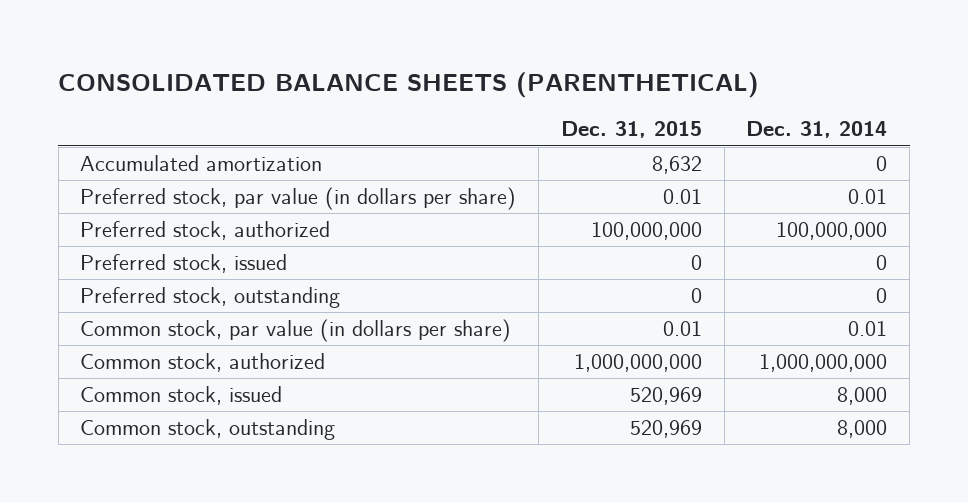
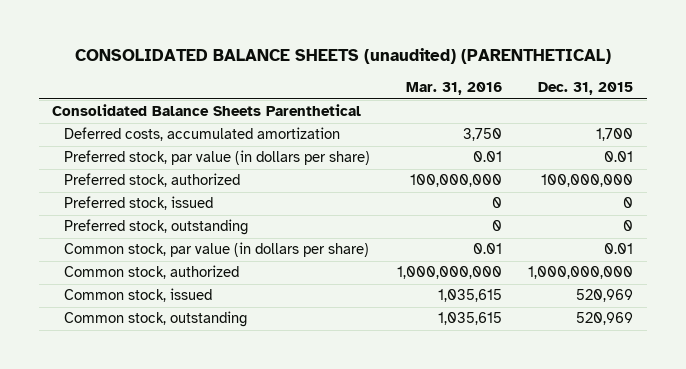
[58,72,760,99] CONSOLIDATED BALANCE SHEETS (PARENTHETICAL) -> [74,48,611,65] CONSOLIDATED BALANCE SHEETS (unaudited) (PARENTHETICAL)
[746,121,888,139] Dec. 31, 2014 -> none
none -> [405,82,502,96] Mar. 31, 2016
none -> [52,104,362,117] Consolidated Balance Sheets Parenthetical
[80,154,323,171] Accumulated amortization -> [63,127,340,142] Deferred costs, accumulated amortization
[651,155,702,174] 8,632 -> [596,128,634,142] 1,700

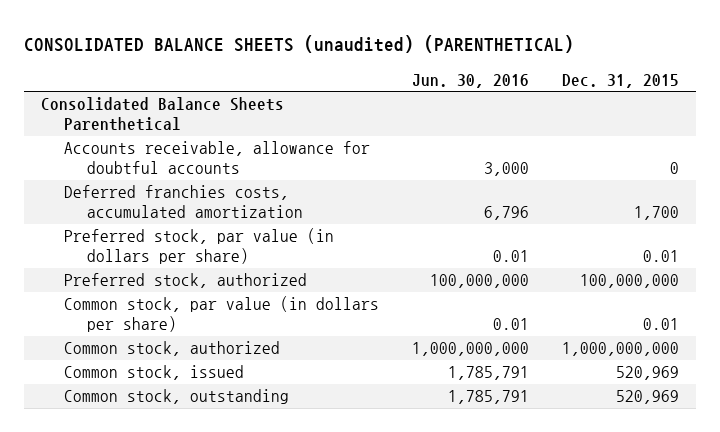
[405,82,502,96] Mar. 31, 2016 -> none
none -> [412,73,530,88] Jun. 30, 2016
none -> [63,141,370,175] Accounts receivable, allowance for doubtful accounts
[63,127,340,142] Deferred costs, accumulated amortization -> [63,185,303,219] Deferred franchies costs, accumulated amortization
[63,196,213,211] Preferred stock, issued -> none
[63,219,248,236] Preferred stock, outstanding -> none

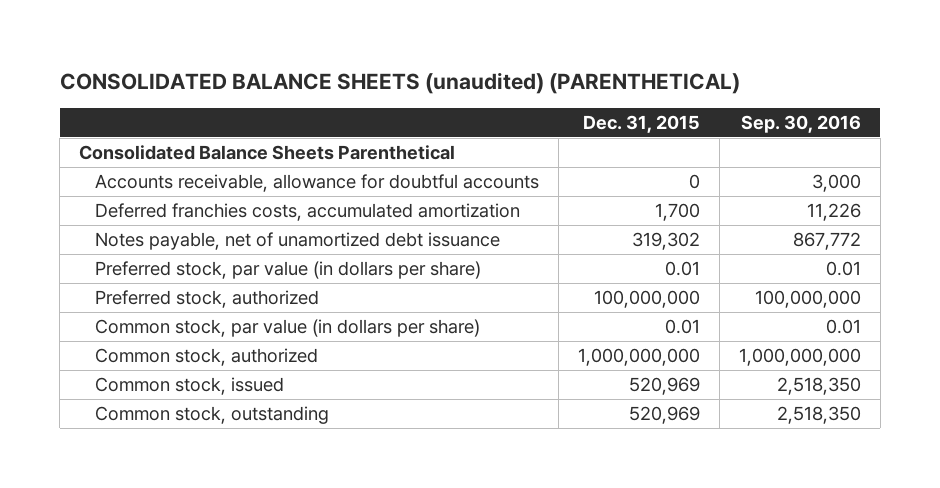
[412,73,530,88] Jun. 30, 2016 -> none
none -> [740,114,861,133] Sep. 30, 2016
none -> [95,232,501,251] Notes payable, net of unamortized debt issuance

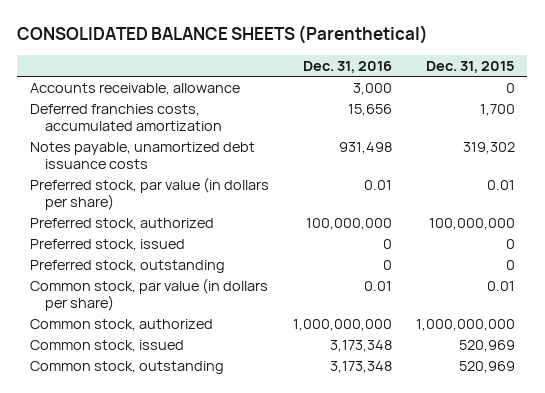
[59,72,740,95] CONSOLIDATED BALANCE SHEETS (unaudited) (PARENTHETICAL) -> [17,25,429,45] CONSOLIDATED BALANCE SHEETS (Parenthetical)
[740,114,861,133] Sep. 30, 2016 -> none
none -> [302,60,392,73] Dec. 31, 2016
[79,145,456,161] Consolidated Balance Sheets Parenthetical -> none
[95,174,540,193] Accounts receivable, allowance for doubtful accounts -> [29,82,240,95] Accounts receivable, allowance
[95,232,501,251] Notes payable, net of unamortized debt issuance -> [29,141,255,170] Notes payable, unamortized debt issuance costs
none -> [29,238,185,251] Preferred stock, issued
none -> [29,259,225,273] Preferred stock, outstanding

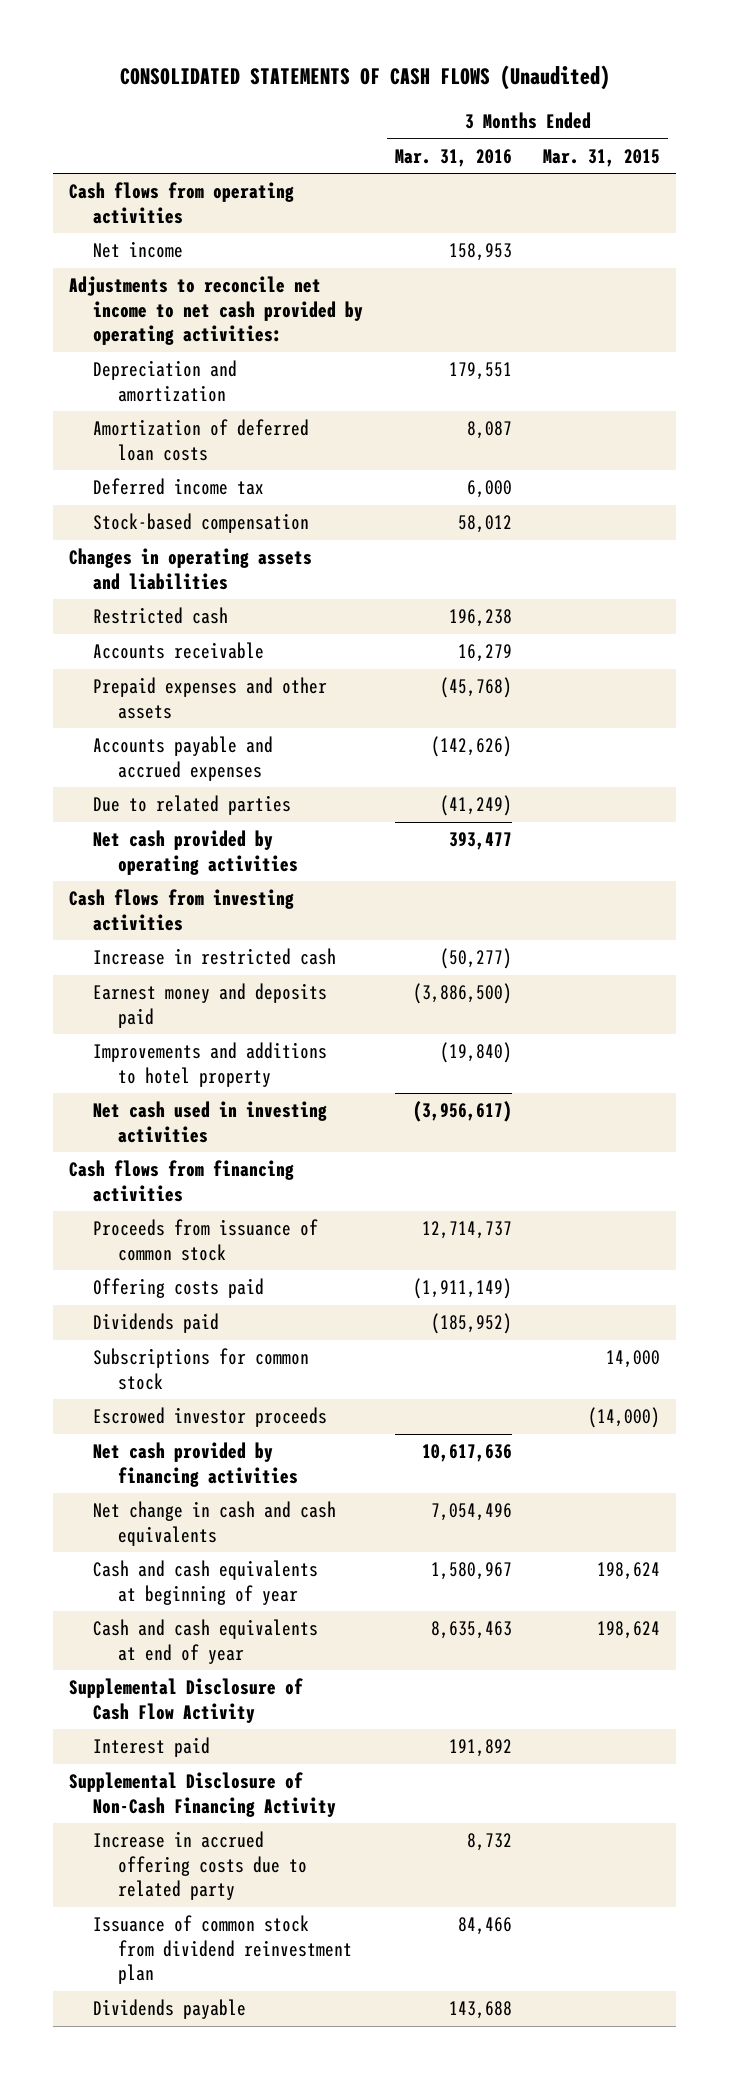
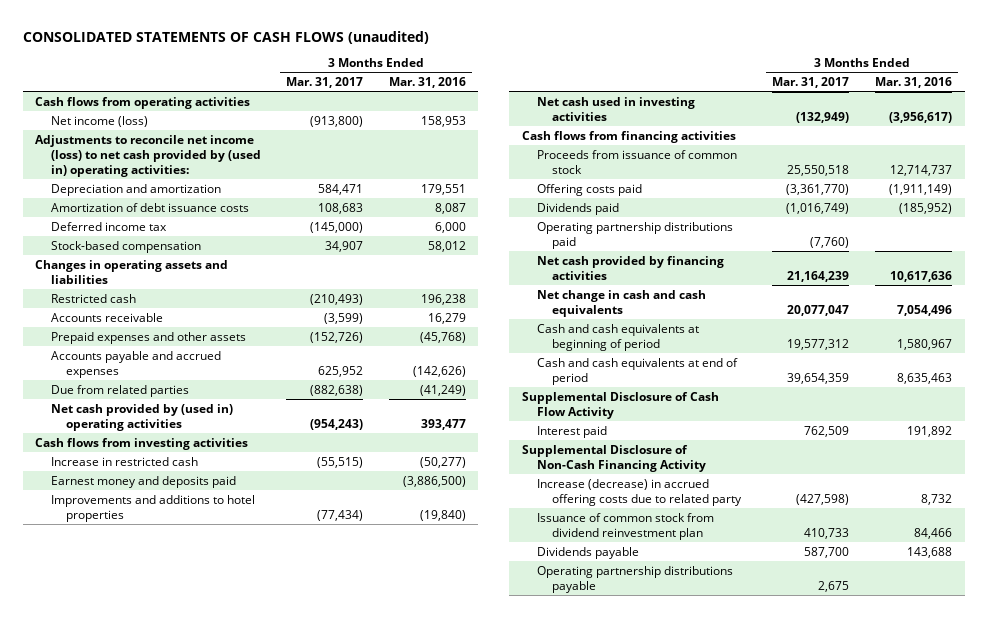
[119,64,610,90] CONSOLIDATED STATEMENTS OF CASH FLOWS (Unaudited) -> [22,30,429,44] CONSOLIDATED STATEMENTS OF CASH FLOWS (unaudited)
[543,148,661,167] Mar. 31, 2015 -> none
none -> [286,77,364,89] Mar. 31, 2017
[93,241,184,259] Net income -> [50,115,148,127] Net income (loss)
[68,276,364,346] Adjustments to reconcile net income to net cash provided by operating activities: -> [35,134,261,177] Adjustments to reconcile net income (loss) to net cash provided by (used in) operating activities:
[93,419,310,461] Amortization of deferred loan costs -> [50,202,249,212] Amortization of debt issuance costs
[93,795,292,816] Due to related parties -> [50,384,189,397] Due from related parties
[93,830,299,875] Net cash provided by operating activities -> [50,403,233,431] Net cash provided by (used in) operating activities
[93,1042,328,1087] Improvements and additions to hotel property -> [50,494,255,522] Improvements and additions to hotel properties
[93,1348,310,1390] Subscriptions for common stock -> none
[93,1407,328,1428] Escrowed investor proceeds -> none
none -> [536,221,733,249] Operating partnership distributions paid
[93,1560,319,1605] Cash and cash equivalents at beginning of year -> [536,323,699,351] Cash and cash equivalents at beginning of period
[93,1619,319,1664] Cash and cash equivalents at end of year -> [536,357,738,385] Cash and cash equivalents at end of period
[93,1831,308,1901] Increase in accrued offering costs due to related party -> [536,478,743,506] Increase (decrease) in accrued offering costs due to related party
none -> [536,565,733,593] Operating partnership distributions payable

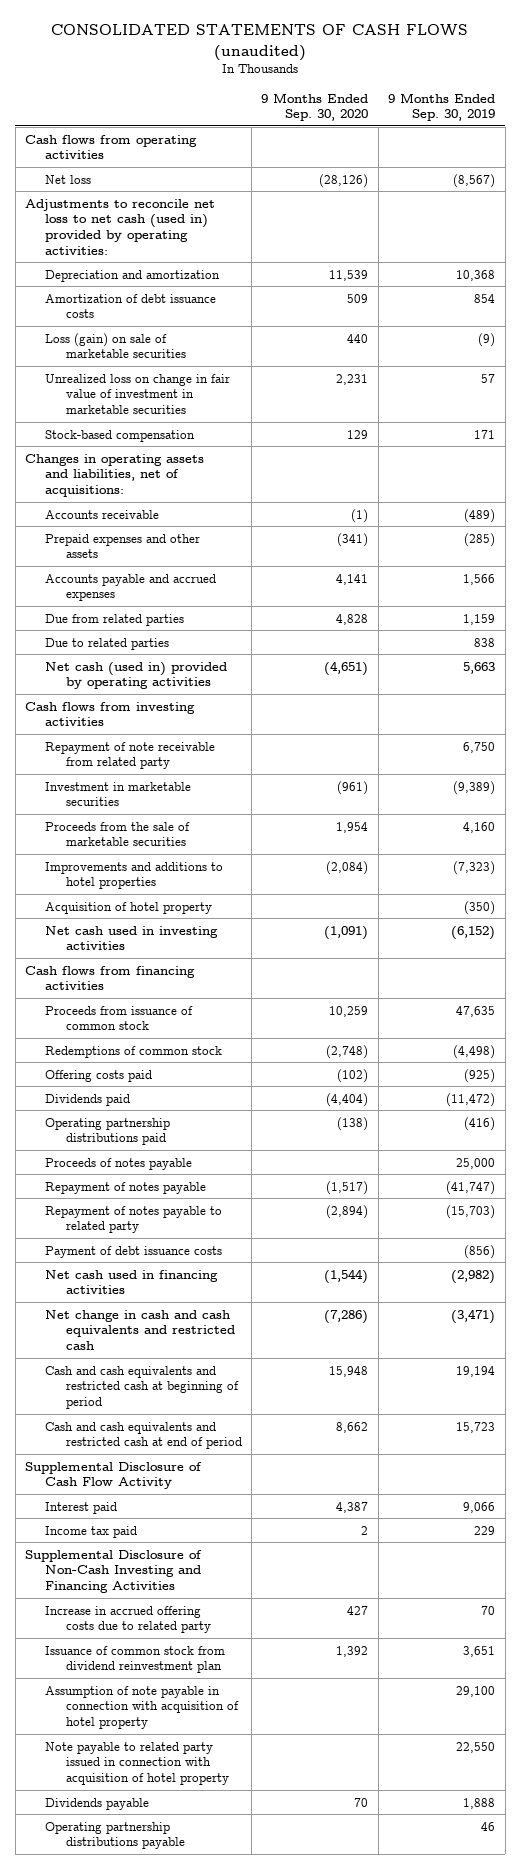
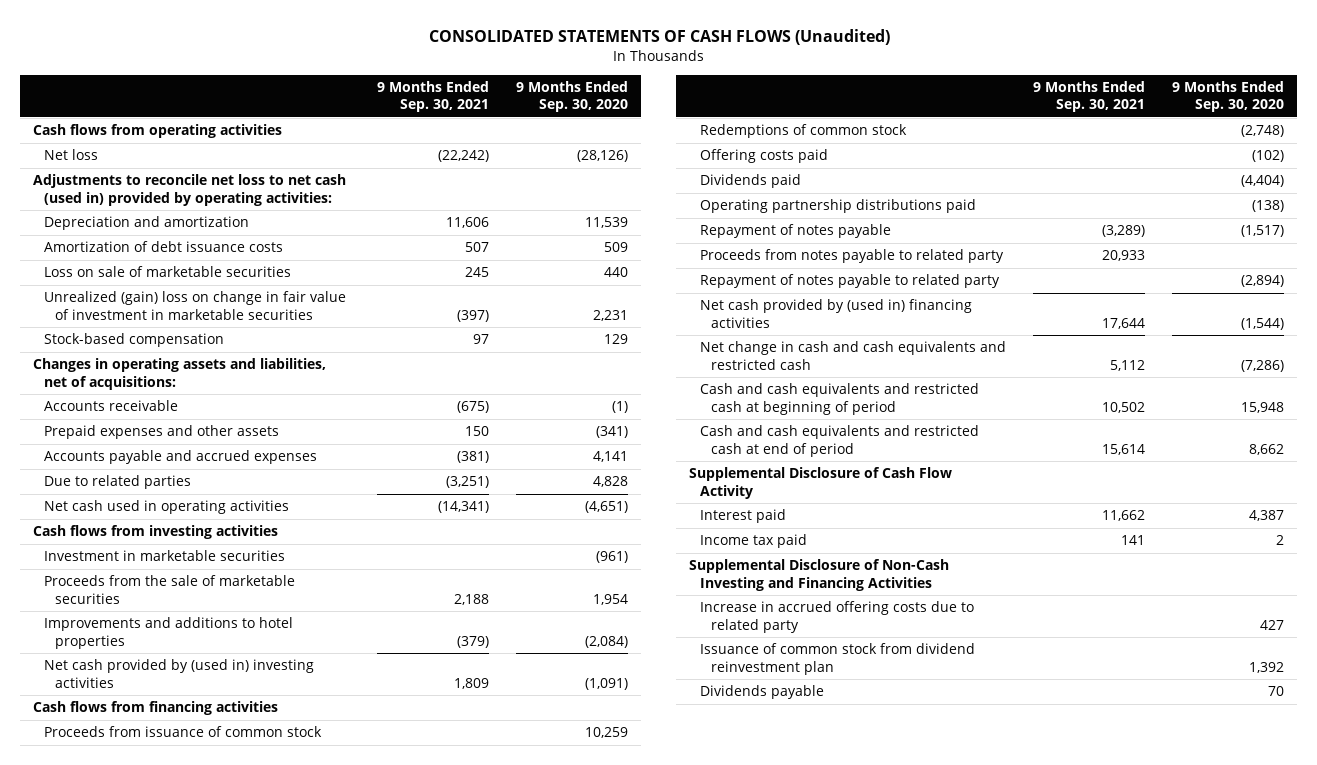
[51,24,469,61] CONSOLIDATED STATEMENTS OF CASH FLOWS (unaudited) -> [428,28,890,45] CONSOLIDATED STATEMENTS OF CASH FLOWS (Unaudited)
[388,92,496,122] 9 Months Ended Sep. 30, 2019 -> none
none -> [377,81,490,113] 9 Months Ended Sep. 30, 2021
[45,332,186,359] Loss (gain) on sale of marketable securities -> [44,266,292,278] Loss on sale of marketable securities
[45,373,231,415] Unrealized loss on change in fair value of investment in marketable securities -> [44,291,347,320] Unrealized (gain) loss on change in fair value of investment in marketable securities
[45,637,170,650] Due to related parties -> none
[45,613,185,626] Due from related parties -> [44,475,192,490] Due to related parties
[45,661,228,690] Net cash (used in) provided by operating activities -> [44,500,290,515] Net cash used in operating activities
[45,741,216,770] Repayment of note receivable from related party -> none
[45,901,213,914] Acquisition of hotel property -> none
[45,925,219,951] Net cash used in investing activities -> [44,659,315,688] Net cash provided by (used in) investing activities
[45,1157,193,1170] Proceeds of notes payable -> none
none -> [700,249,1005,264] Proceeds from notes payable to related party
[45,1245,223,1258] Payment of debt issuance costs -> none
[45,1269,219,1295] Net cash used in financing activities -> [700,299,973,328] Net cash provided by (used in) financing activities
[45,1685,239,1730] Assumption of note payable in connection with acquisition of hotel property -> none
[45,1741,229,1786] Note payable to related party issued in connection with acquisition of hotel property -> none
[45,1821,185,1850] Operating partnership distributions payable -> none

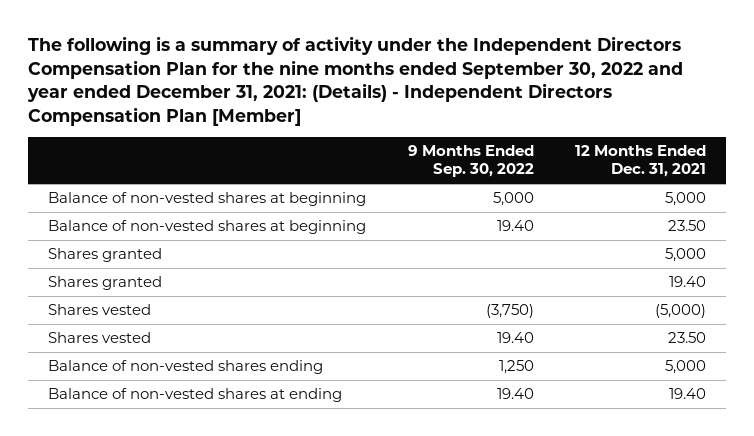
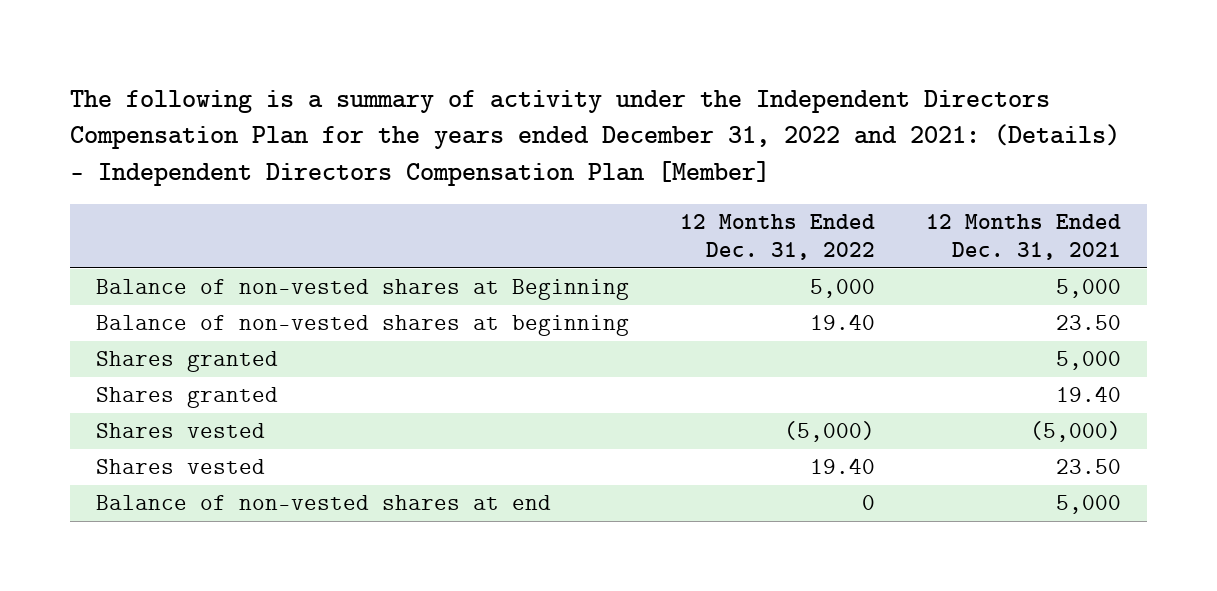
[26,36,683,126] The following is a summary of activity under the Independent Directors Compensation Plan for the nine months ended September 30, 2022 and year ended December 31, 2021: (Details) - Independent Directors Compensation Plan [Member] -> [70,89,1121,187] The following is a summary of activity under the Independent Directors Compensation Plan for the years ended December 31, 2022 and 2021: (Details) - Independent Directors Compensation Plan [Member]
[407,145,534,178] 9 Months Ended Sep. 30, 2022 -> none
none -> [680,213,876,261] 12 Months Ended Dec. 31, 2022
[48,192,367,207] Balance of non-vested shares at beginning -> [95,279,629,301] Balance of non-vested shares at Beginning
[48,388,343,403] Balance of non-vested shares at ending -> none
[48,360,324,375] Balance of non-vested shares ending -> [95,495,551,511] Balance of non-vested shares at end

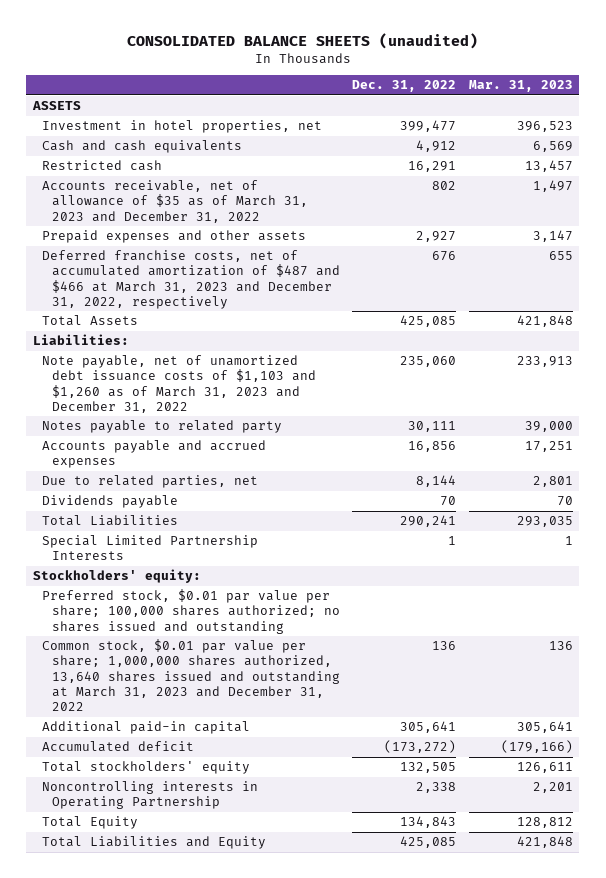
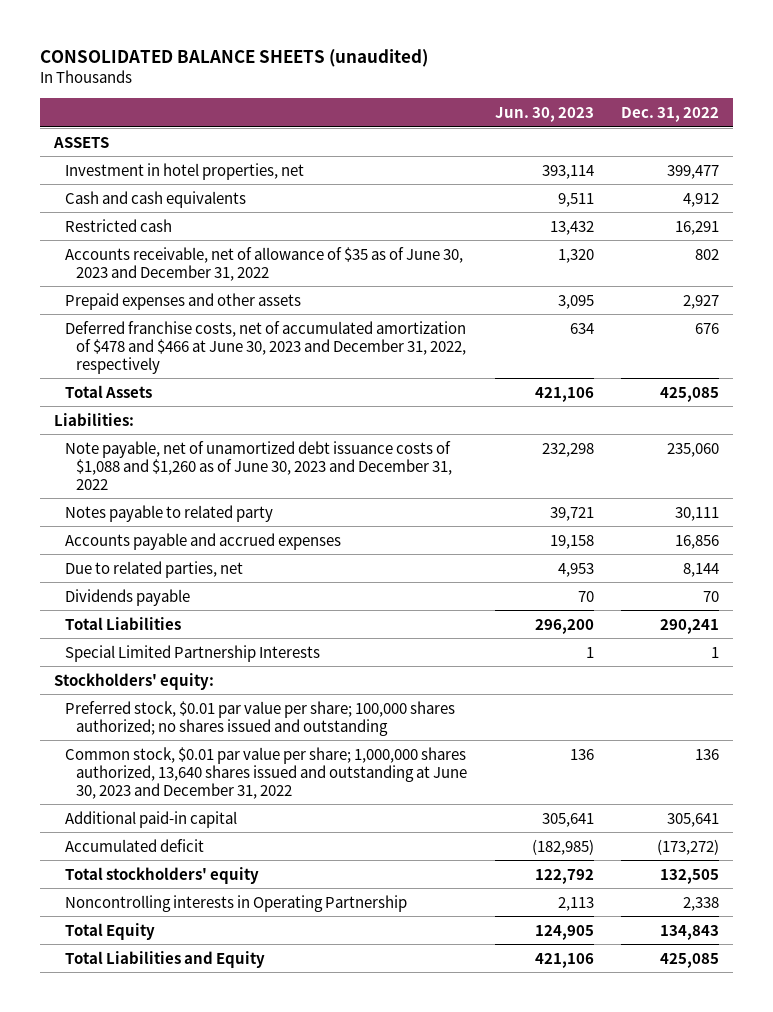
[468,80,573,93] Mar. 31, 2023 -> none
none -> [494,107,594,123] Jun. 30, 2023
[42,180,308,223] Accounts receivable, net of allowance of $35 as of March 31, 2023 and December 31, 2022 -> [64,246,463,281] Accounts receivable, net of allowance of $35 as of June 30, 2023 and December 31, 2022
[42,250,340,309] Deferred franchise costs, net of accumulated amortization of $487 and $466 at March 31, 2023 and December 31, 2022, respectively -> [64,320,467,374] Deferred franchise costs, net of accumulated amortization of $478 and $466 at June 30, 2023 and December 31, 2022, respectively
[42,355,316,413] Note payable, net of unamortized debt issuance costs of $1,103 and $1,260 as of March 31, 2023 and December 31, 2022 -> [64,440,453,490] Note payable, net of unamortized debt issuance costs of $1,088 and $1,260 as of June 30, 2023 and December 31, 2022
[42,639,340,712] Common stock, $0.01 par value per share; 1,000,000 shares authorized, 13,640 shares issued and outstanding at March 31, 2023 and December 31, 2022 -> [64,746,468,799] Common stock, $0.01 par value per share; 1,000,000 shares authorized, 13,640 shares issued and outstanding at June 30, 2023 and December 31, 2022

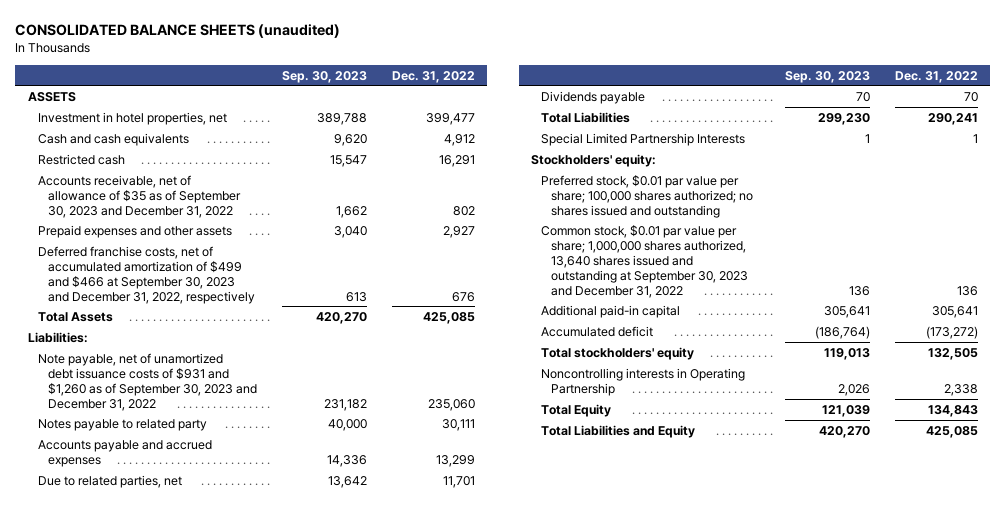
[494,107,594,123] Jun. 30, 2023 -> none
none -> [281,70,367,83] Sep. 30, 2023
[64,246,463,281] Accounts receivable, net of allowance of $35 as of June 30, 2023 and December 31, 2022 -> [37,174,242,218] Accounts receivable, net of allowance of $35 as of September 30, 2023 and December 31, 2022
[64,320,467,374] Deferred franchise costs, net of accumulated amortization of $478 and $466 at June 30, 2023 and December 31, 2022, respectively -> [37,245,256,304] Deferred franchise costs, net of accumulated amortization of $499 and $466 at September 30, 2023 and December 31, 2022, respectively
[64,440,453,490] Note payable, net of unamortized debt issuance costs of $1,088 and $1,260 as of June 30, 2023 and December 31, 2022 -> [37,352,258,411] Note payable, net of unamortized debt issuance costs of $931 and $1,260 as of September 30, 2023 and December 31, 2022
[674,534,719,549] 16,856 -> [435,454,475,467] 13,299
[682,562,719,577] 8,144 -> [442,475,475,488] 11,701
[64,746,468,799] Common stock, $0.01 par value per share; 1,000,000 shares authorized, 13,640 shares issued and outstanding at June 30, 2023 and December 31, 2022 -> [541,224,749,298] Common stock, $0.01 par value per share; 1,000,000 shares authorized, 13,640 shares issued and outstanding at September 30, 2023 and December 31, 2022

